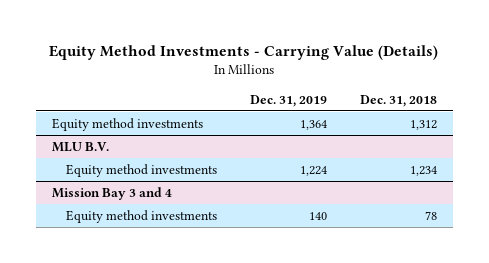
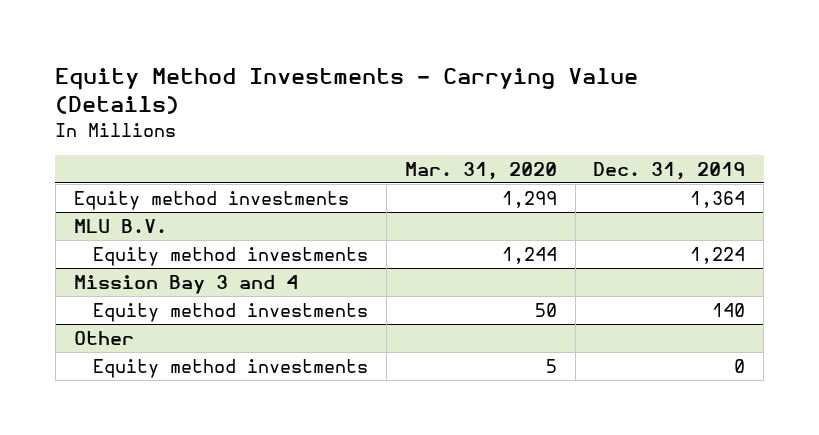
[359,94,437,107] Dec. 31, 2018 -> none
none -> [404,161,557,180] Mar. 31, 2020
none -> [73,331,134,346] Other
none -> [93,359,369,379] Equity method investments

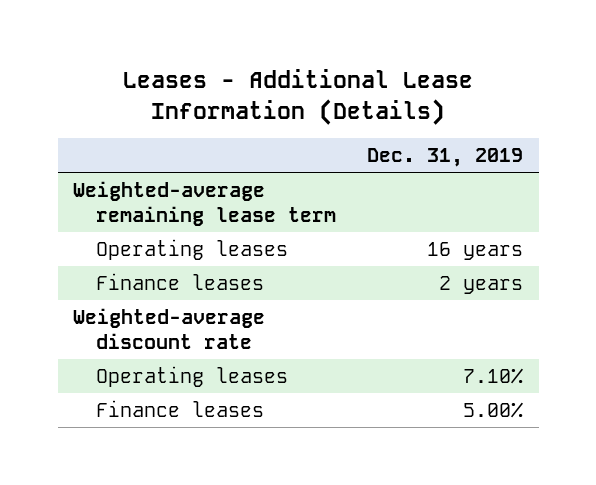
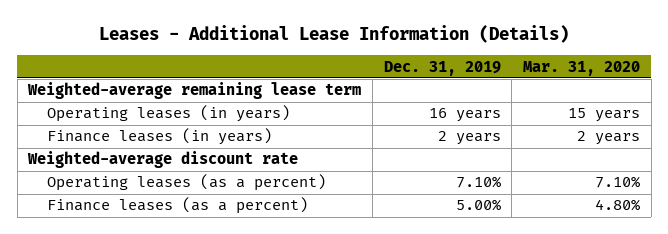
none -> [522,60,640,76] Mar. 31, 2020
[95,238,288,260] Operating leases -> [47,105,291,123] Operating leases (in years)
[95,272,264,290] Finance leases -> [47,128,273,146] Finance leases (in years)
[95,365,288,387] Operating leases -> [47,174,327,192] Operating leases (as a percent)
[95,399,264,417] Finance leases -> [47,197,309,215] Finance leases (as a percent)

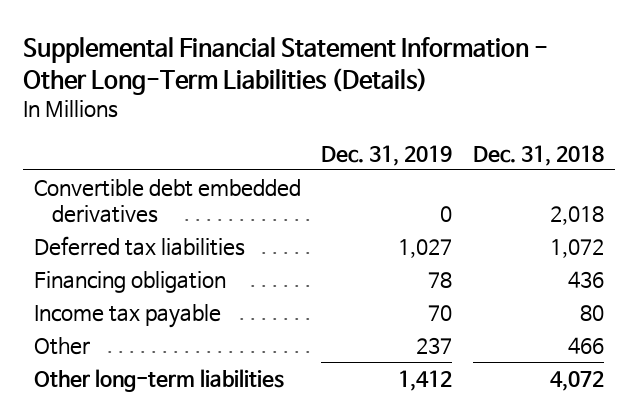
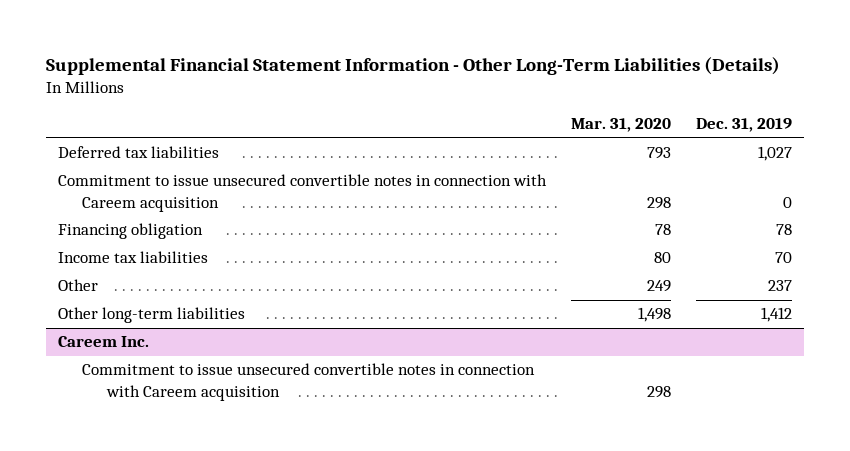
[473,144,605,166] Dec. 31, 2018 -> none
none -> [570,118,671,133] Mar. 31, 2020
[33,179,301,223] Convertible debt embedded derivatives -> none
none -> [58,174,548,212] Commitment to issue unsecured convertible notes in connection with Careem acquisition
[33,304,221,329] Income tax payable -> [58,251,209,264] Income tax liabilities
none -> [58,336,150,348] Careem Inc.
none -> [82,363,536,401] Commitment to issue unsecured convertible notes in connection with Careem acquisition

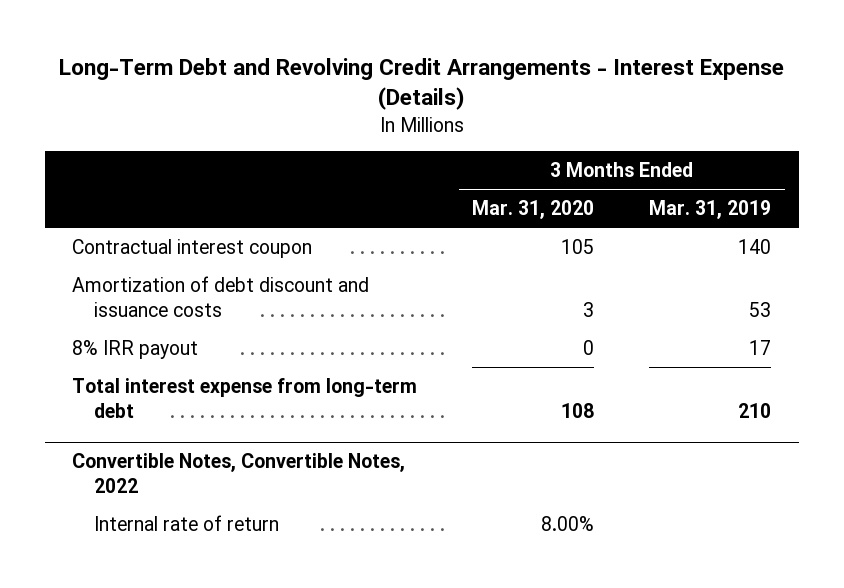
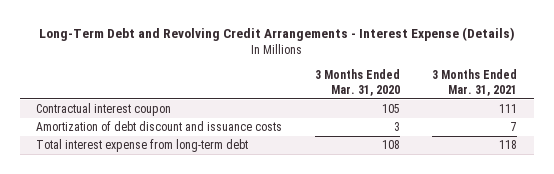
[649,199,772,219] Mar. 31, 2019 -> none
none -> [432,69,518,96] 3 Months Ended Mar. 31, 2021
[72,339,199,359] 8% IRR payout -> none
[72,453,406,494] Convertible Notes, Convertible Notes, 2022 -> none
[94,514,280,531] Internal rate of return -> none

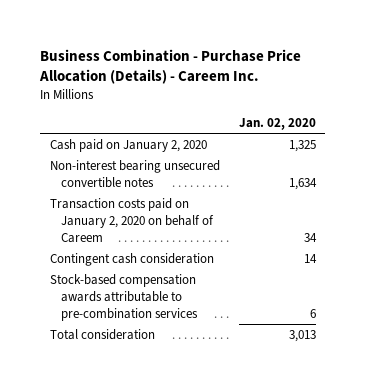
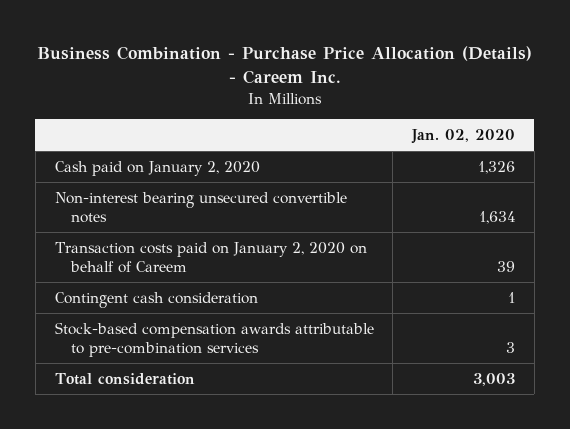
[288,139,316,152] 1,325 -> [478,160,516,174] 1,326
[303,232,317,242] 34 -> [497,260,516,272] 39
[303,253,317,263] 14 -> [508,291,516,303] 1
[309,308,316,318] 6 -> [506,341,516,353] 3
[288,329,316,342] 3,013 -> [473,372,516,386] 3,003

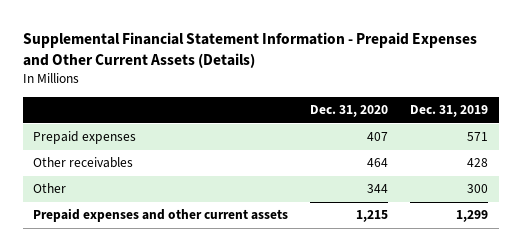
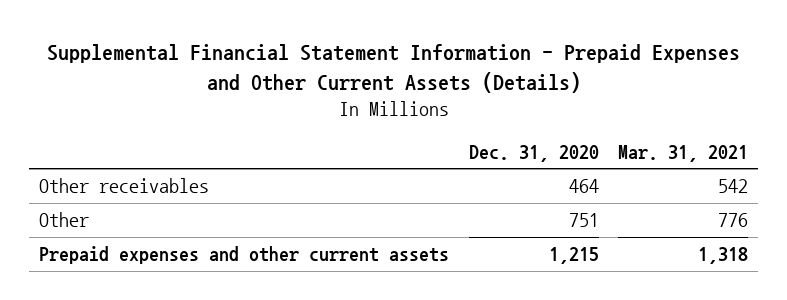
[410,105,489,118] Dec. 31, 2019 -> none
none -> [618,144,749,162] Mar. 31, 2021
[33,131,137,145] Prepaid expenses -> none
[367,184,389,194] 344 -> [568,213,599,228] 751

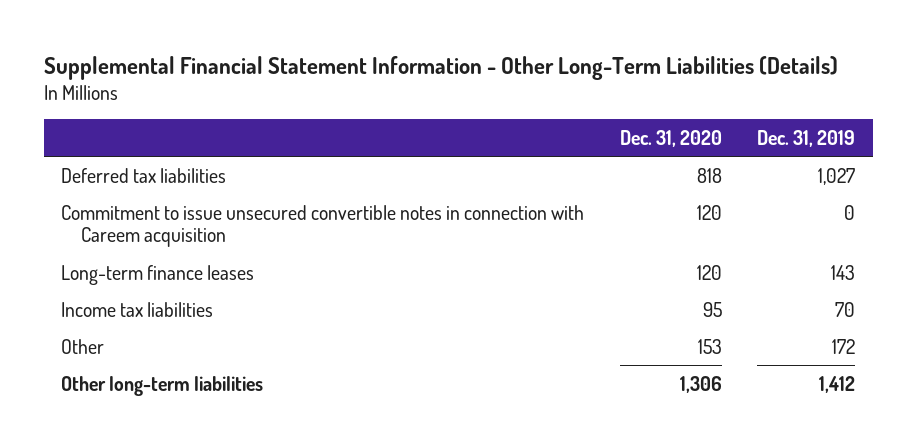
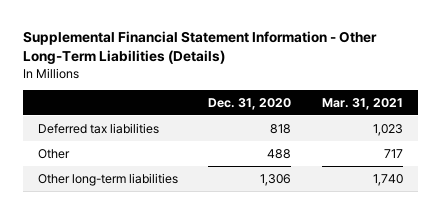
[756,129,855,147] Dec. 31, 2019 -> none
none -> [321,97,403,110] Mar. 31, 2021
[61,204,585,248] Commitment to issue unsecured convertible notes in connection with Careem acquisition -> none
[61,264,255,285] Long-term finance leases -> none
[61,301,214,317] Income tax liabilities -> none
[697,338,722,354] 153 -> [267,148,292,159] 488

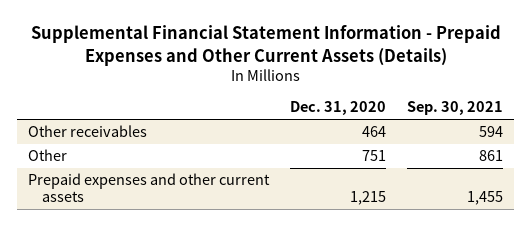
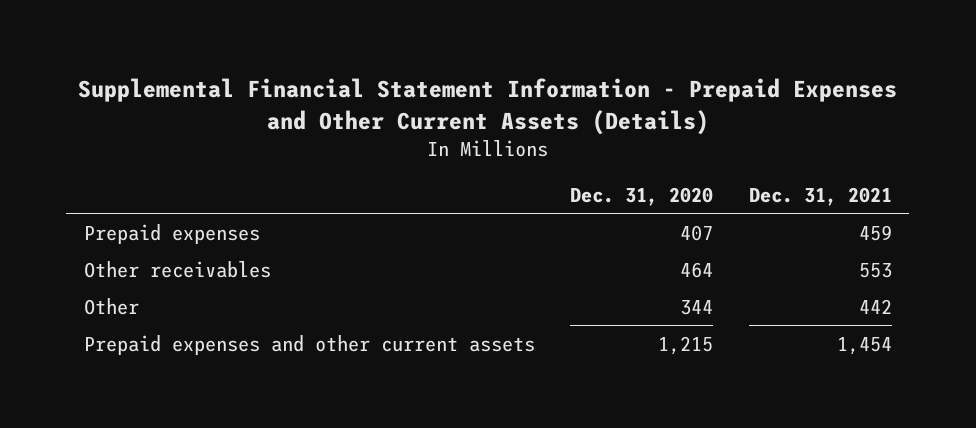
[407,101,504,116] Sep. 30, 2021 -> none
none -> [748,186,892,206] Dec. 31, 2021
none -> [83,223,260,244] Prepaid expenses
[362,150,387,162] 751 -> [680,299,714,315] 344

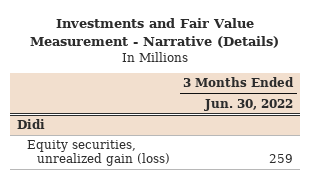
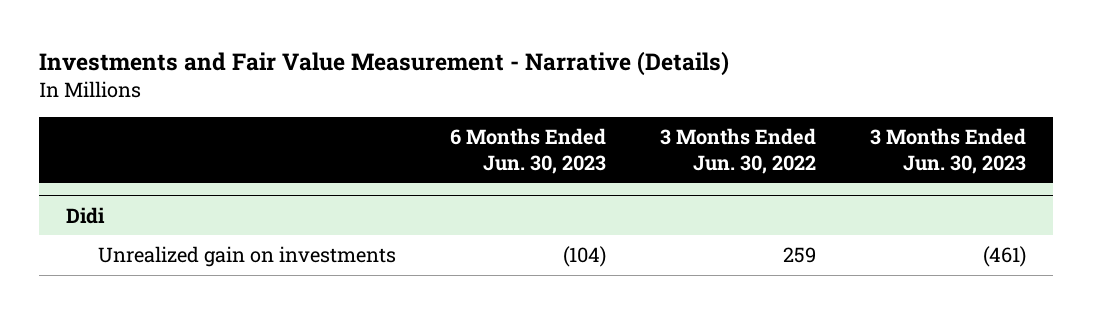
none -> [450,128,607,174] 6 Months Ended Jun. 30, 2023
none -> [870,128,1027,174] 3 Months Ended Jun. 30, 2023
[27,140,171,167] Equity securities, unrealized gain (loss) -> [98,246,397,268] Unrealized gain on investments

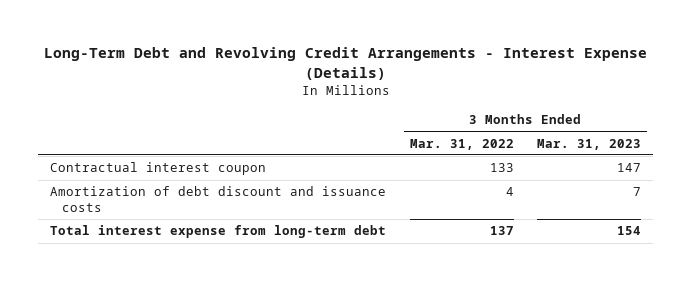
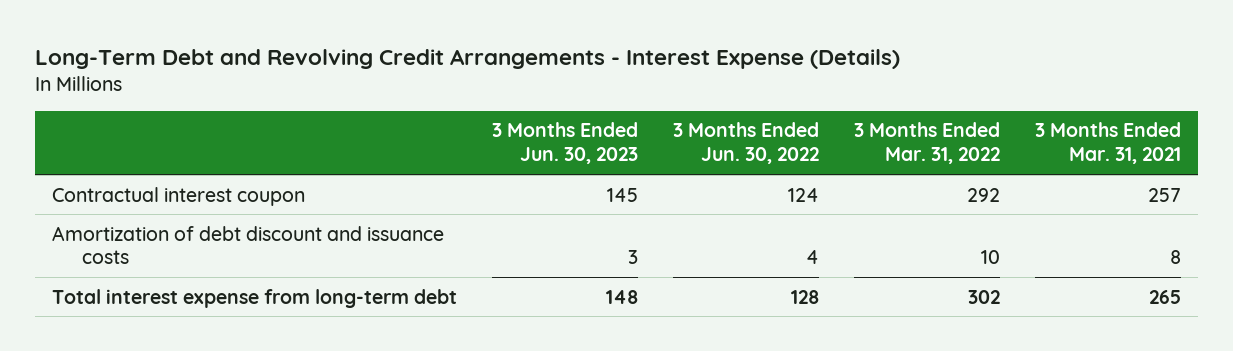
[537,138,642,150] Mar. 31, 2023 -> none
none -> [492,122,639,165] 3 Months Ended Jun. 30, 2023
none -> [672,122,819,165] 3 Months Ended Jun. 30, 2022
none -> [1034,122,1181,165] 3 Months Ended Mar. 31, 2021
[489,163,514,173] 133 -> [966,187,1000,202] 292
[505,187,514,197] 4 -> [980,250,1000,265] 10
[489,226,514,236] 137 -> [967,289,1000,304] 302

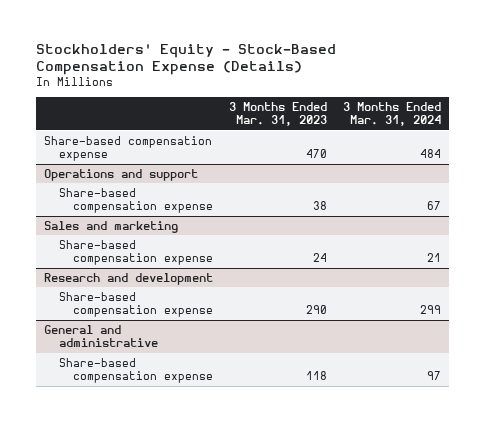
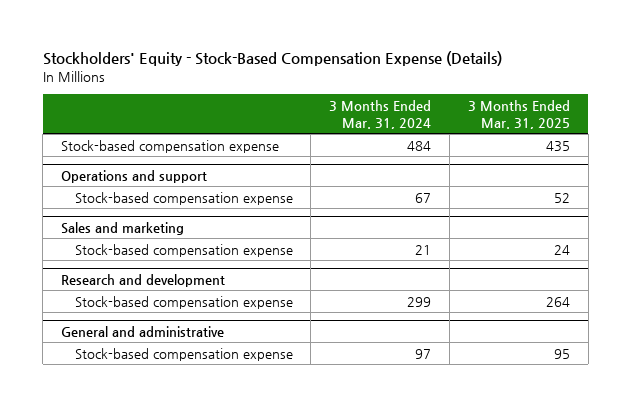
[229,102,328,127] 3 Months Ended Mar. 31, 2023 -> none
none -> [467,99,570,129] 3 Months Ended Mar. 31, 2025
[44,135,213,162] Share-based compensation expense -> [61,139,280,153] Stock-based compensation expense
[58,187,214,214] Share-based compensation expense -> [74,191,293,205] Stock-based compensation expense
[58,239,214,266] Share-based compensation expense -> [74,243,293,257] Stock-based compensation expense
[58,291,214,318] Share-based compensation expense -> [74,295,293,309] Stock-based compensation expense
[58,357,214,384] Share-based compensation expense -> [74,347,293,361] Stock-based compensation expense

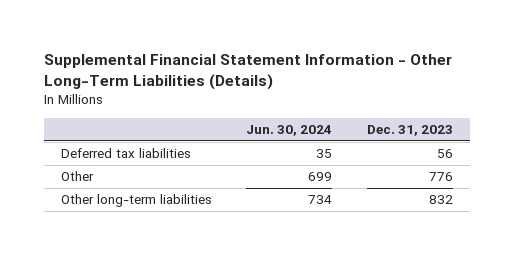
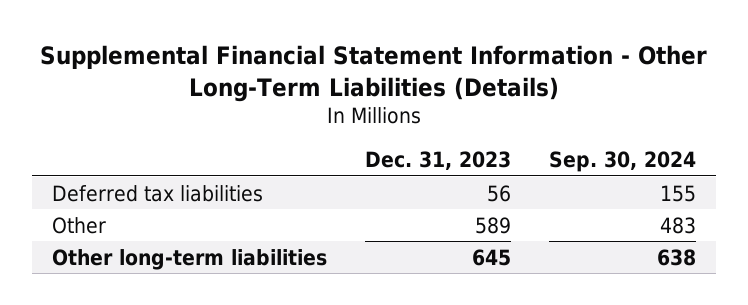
[246,125,333,137] Jun. 30, 2024 -> none
none -> [549,151,697,173] Sep. 30, 2024
[428,172,453,182] 776 -> [474,216,511,234] 589
[428,195,453,205] 832 -> [471,248,511,266] 645

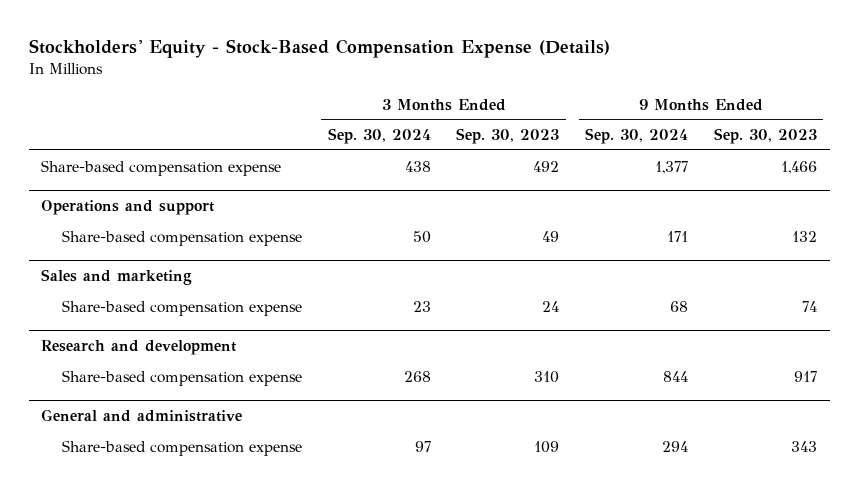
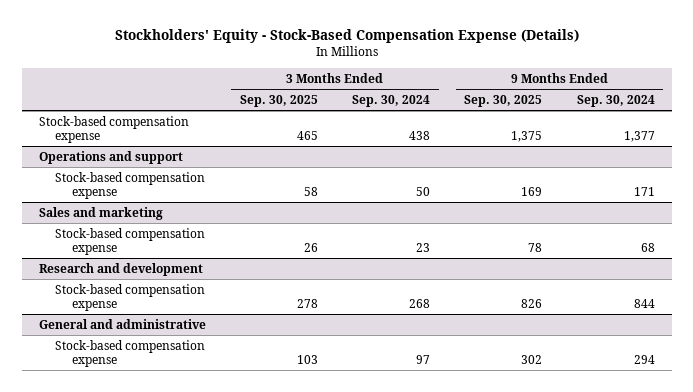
[456,128,560,145] Sep. 30, 2023 -> none
[713,128,817,145] Sep. 30, 2023 -> none
none -> [240,95,319,108] Sep. 30, 2025
none -> [464,95,543,108] Sep. 30, 2025
[41,159,282,176] Share-based compensation expense -> [38,115,189,144] Stock-based compensation expense
[61,229,302,246] Share-based compensation expense -> [55,171,206,200] Stock-based compensation expense
[61,299,302,316] Share-based compensation expense -> [55,227,206,256] Stock-based compensation expense
[61,369,302,386] Share-based compensation expense -> [55,283,206,312] Stock-based compensation expense
[61,439,302,456] Share-based compensation expense -> [55,339,206,368] Stock-based compensation expense

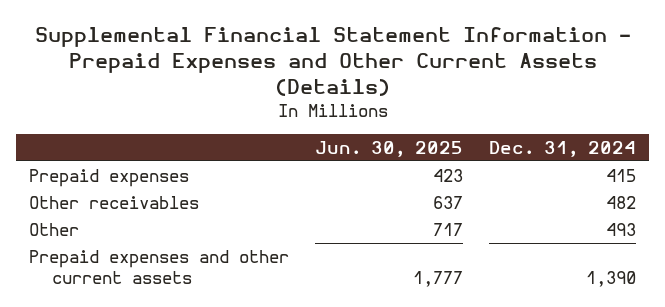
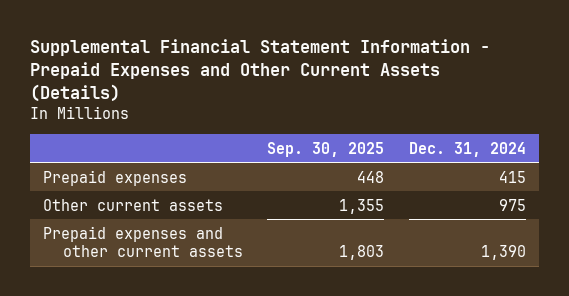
[315,140,464,157] Jun. 30, 2025 -> none
none -> [267,141,385,157] Sep. 30, 2025
[28,196,199,210] Other receivables -> none
[28,223,79,237] Other -> [42,198,223,211] Other current assets
[606,223,637,237] 493 -> [499,198,527,211] 975

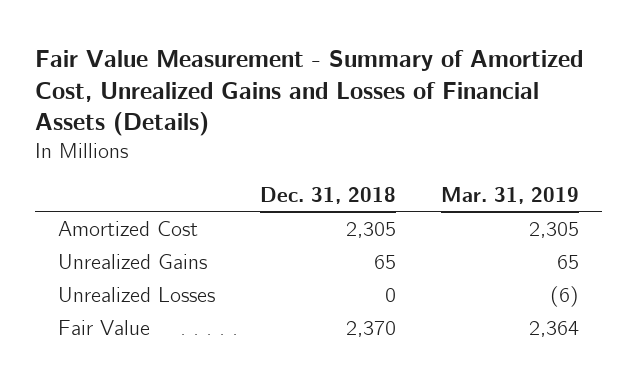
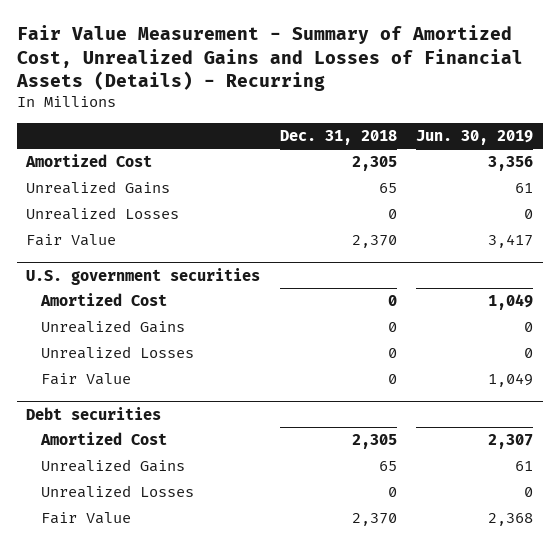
[35,49,584,137] Fair Value Measurement - Summary of Amortized Cost, Unrealized Gains and Losses of Financial Assets (Details) -> [15,25,523,92] Fair Value Measurement - Summary of Amortized Cost, Unrealized Gains and Losses of Financial Assets (Details) - Recurring
[441,186,580,204] Mar. 31, 2019 -> none
none -> [416,129,534,145] Jun. 30, 2019
none -> [26,267,261,285] U.S. government securities
none -> [40,293,168,307] Amortized Cost
none -> [41,320,186,334] Unrealized Gains
none -> [41,346,195,360] Unrealized Losses
none -> [41,373,132,386] Fair Value
none -> [26,406,162,420] Debt securities
none -> [40,432,168,446] Amortized Cost
none -> [41,459,186,473] Unrealized Gains
none -> [41,485,195,499] Unrealized Losses
none -> [41,512,132,525] Fair Value

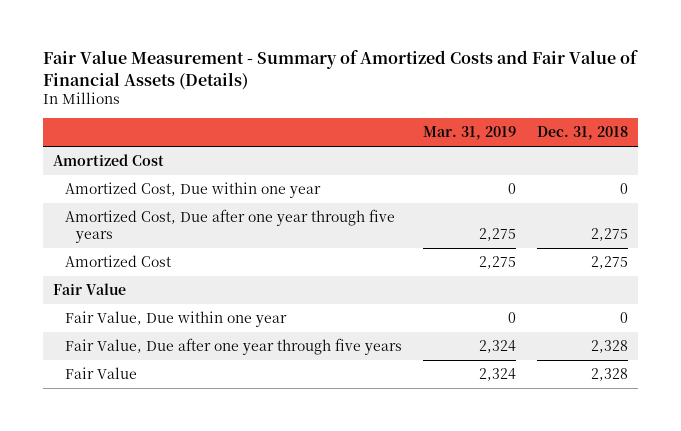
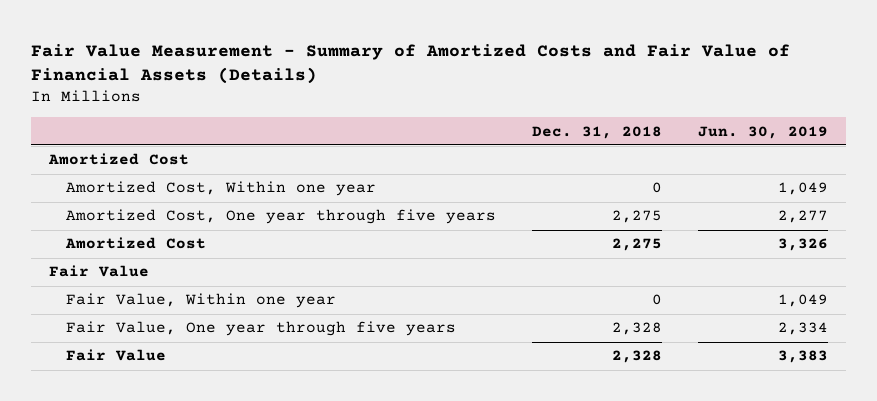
[422,126,516,141] Mar. 31, 2019 -> none
none -> [697,125,828,139] Jun. 30, 2019
[64,182,321,199] Amortized Cost, Due within one year -> [65,181,376,197] Amortized Cost, Within one year
[64,209,395,244] Amortized Cost, Due after one year through five years -> [65,209,496,225] Amortized Cost, One year through five years
[64,311,287,328] Fair Value, Due within one year -> [65,293,336,309] Fair Value, Within one year
[64,338,402,356] Fair Value, Due after one year through five years -> [65,321,456,337] Fair Value, One year through five years

